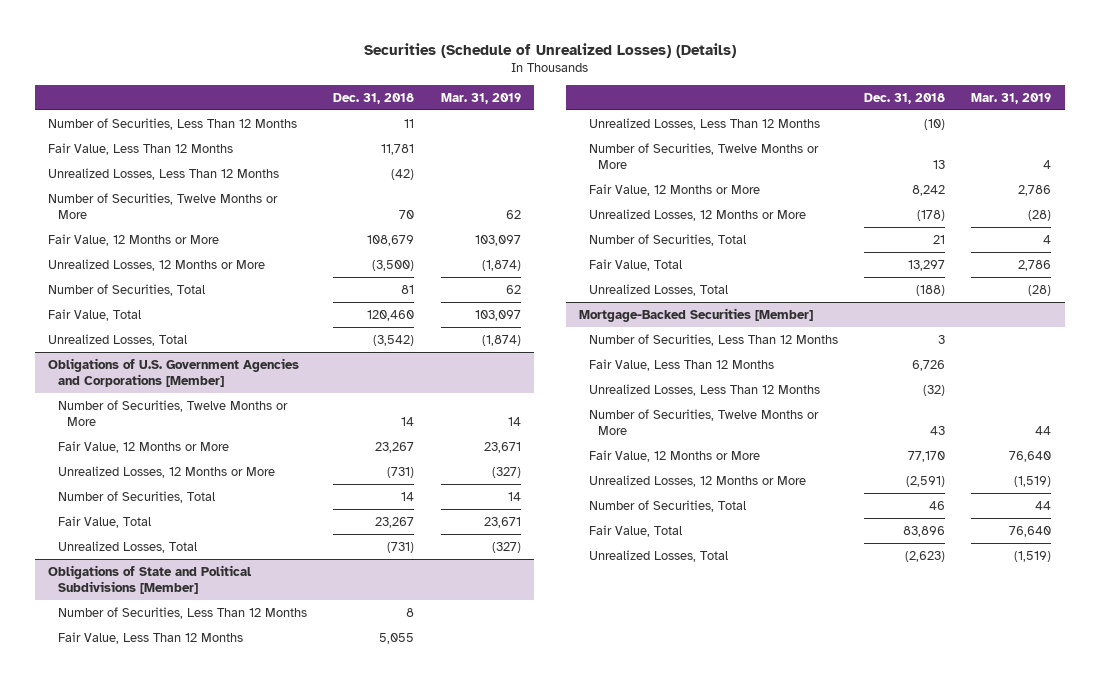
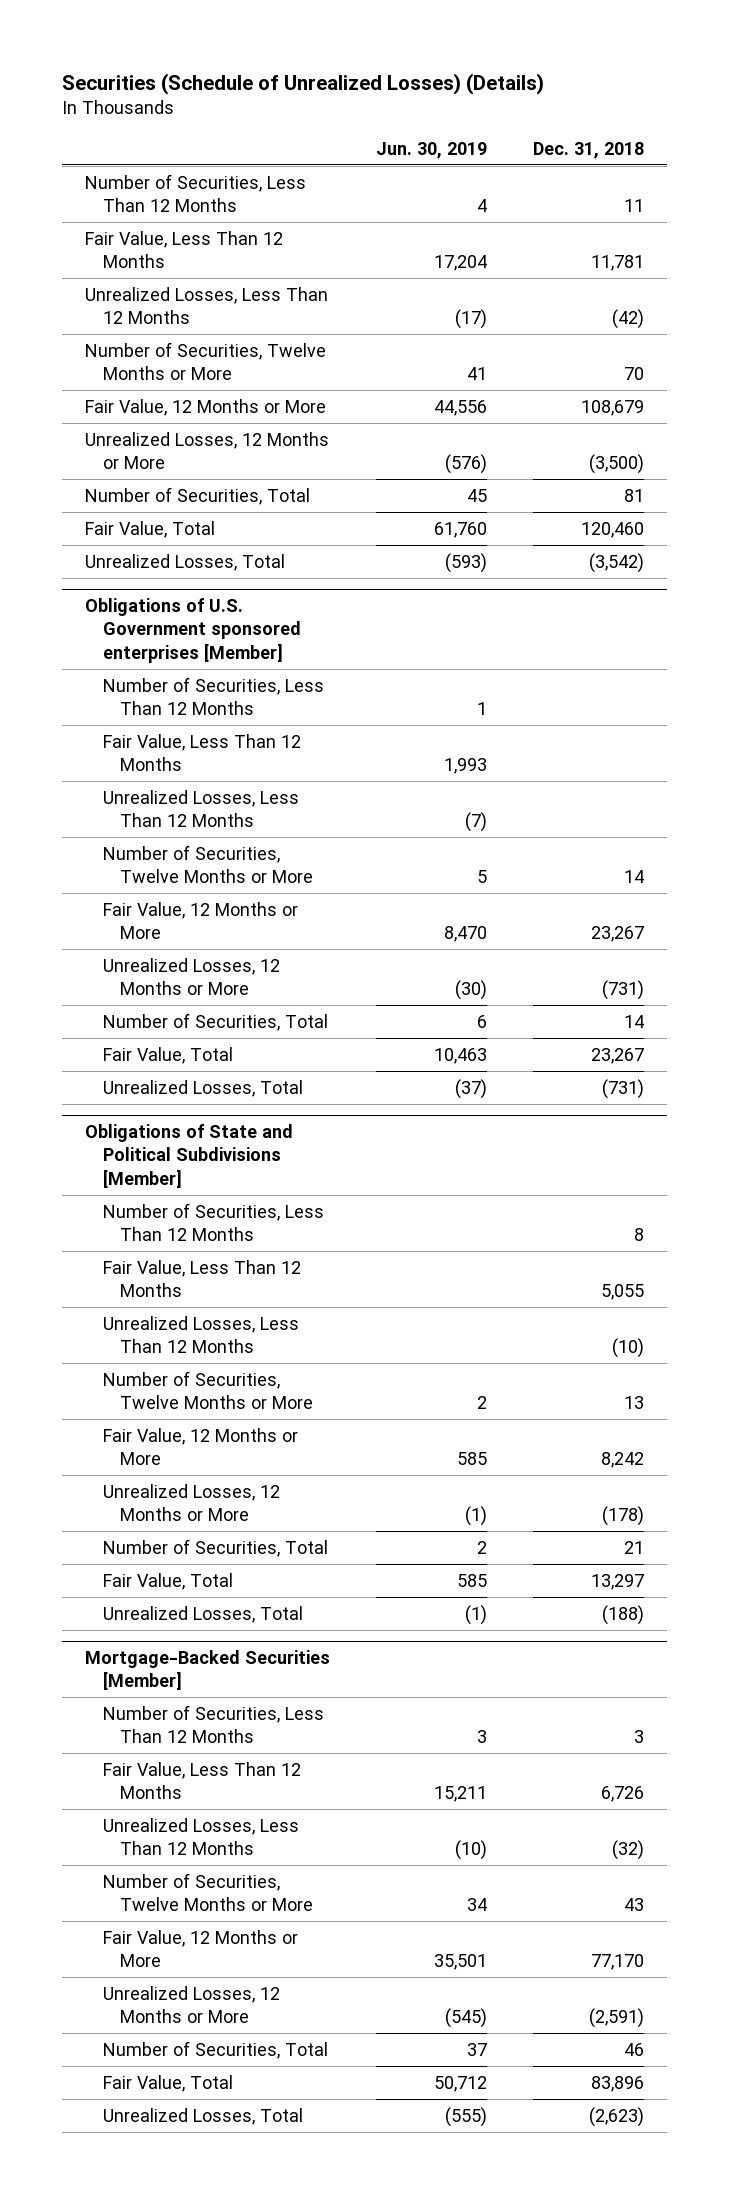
[440,92,521,104] Mar. 31, 2019 -> none
none -> [375,141,487,159] Jun. 30, 2019
[48,357,300,387] Obligations of U.S. Government Agencies and Corporations [Member] -> [84,598,301,663] Obligations of U.S. Government sponsored enterprises [Member]
none -> [102,676,324,715] Number of Securities, Less Than 12 Months
none -> [102,733,301,771] Fair Value, Less Than 12 Months
none -> [102,789,299,827] Unrealized Losses, Less Than 12 Months

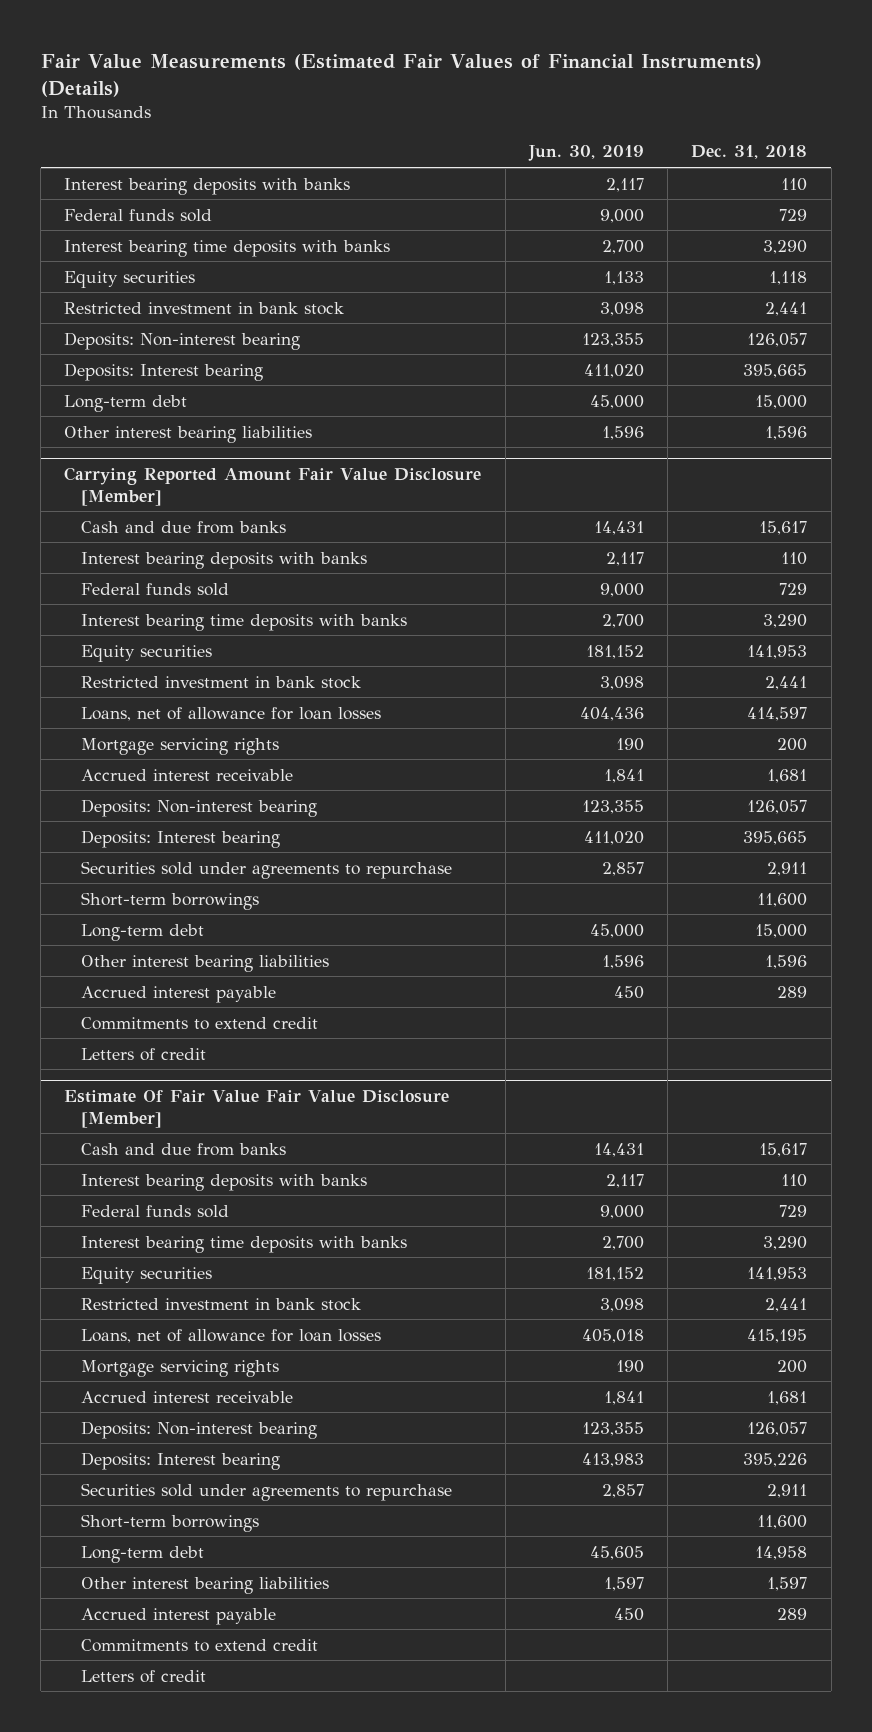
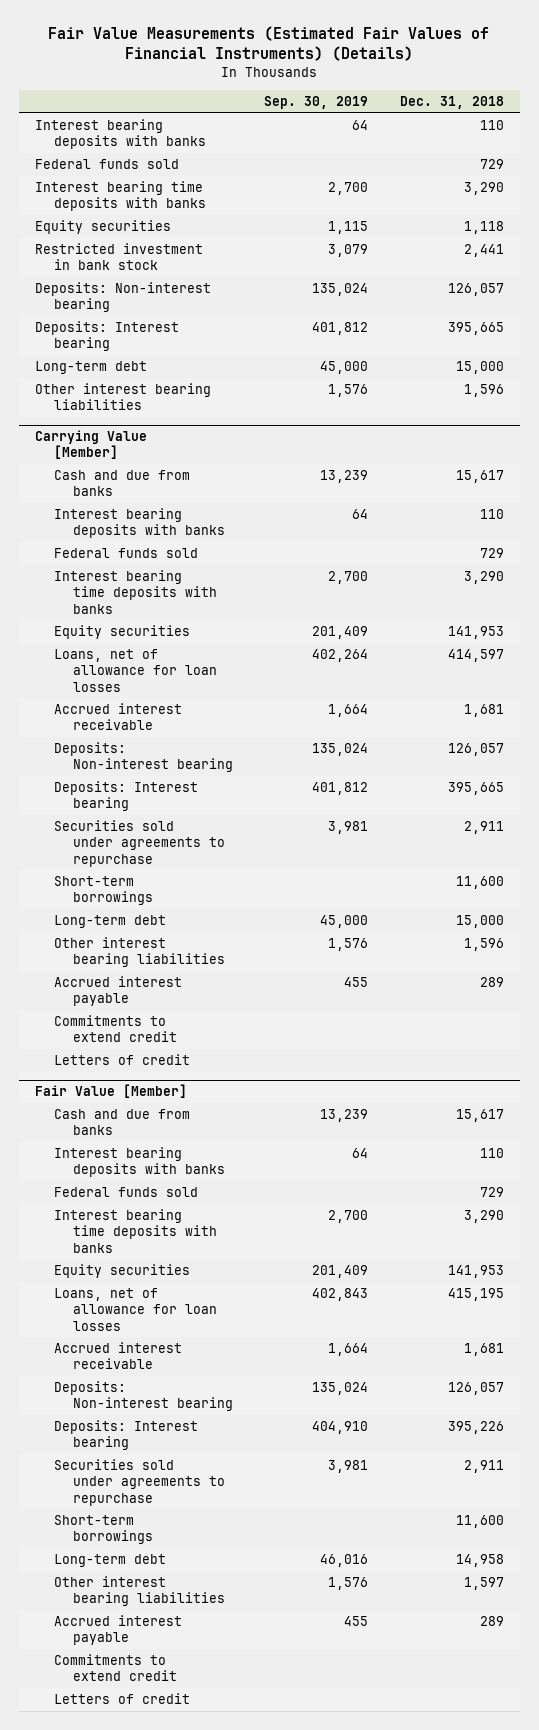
[527,145,644,162] Jun. 30, 2019 -> none
none -> [264,96,369,110] Sep. 30, 2019
[64,466,482,506] Carrying Reported Amount Fair Value Disclosure [Member] -> [34,430,147,460] Carrying Value [Member]
[81,675,362,689] Restricted investment in bank stock -> none
[81,737,280,755] Mortgage servicing rights -> none
[64,1089,450,1128] Estimate Of Fair Value Fair Value Disclosure [Member] -> [34,1084,187,1099] Fair Value [Member]
[81,1297,362,1311] Restricted investment in bank stock -> none
[81,1359,280,1377] Mortgage servicing rights -> none

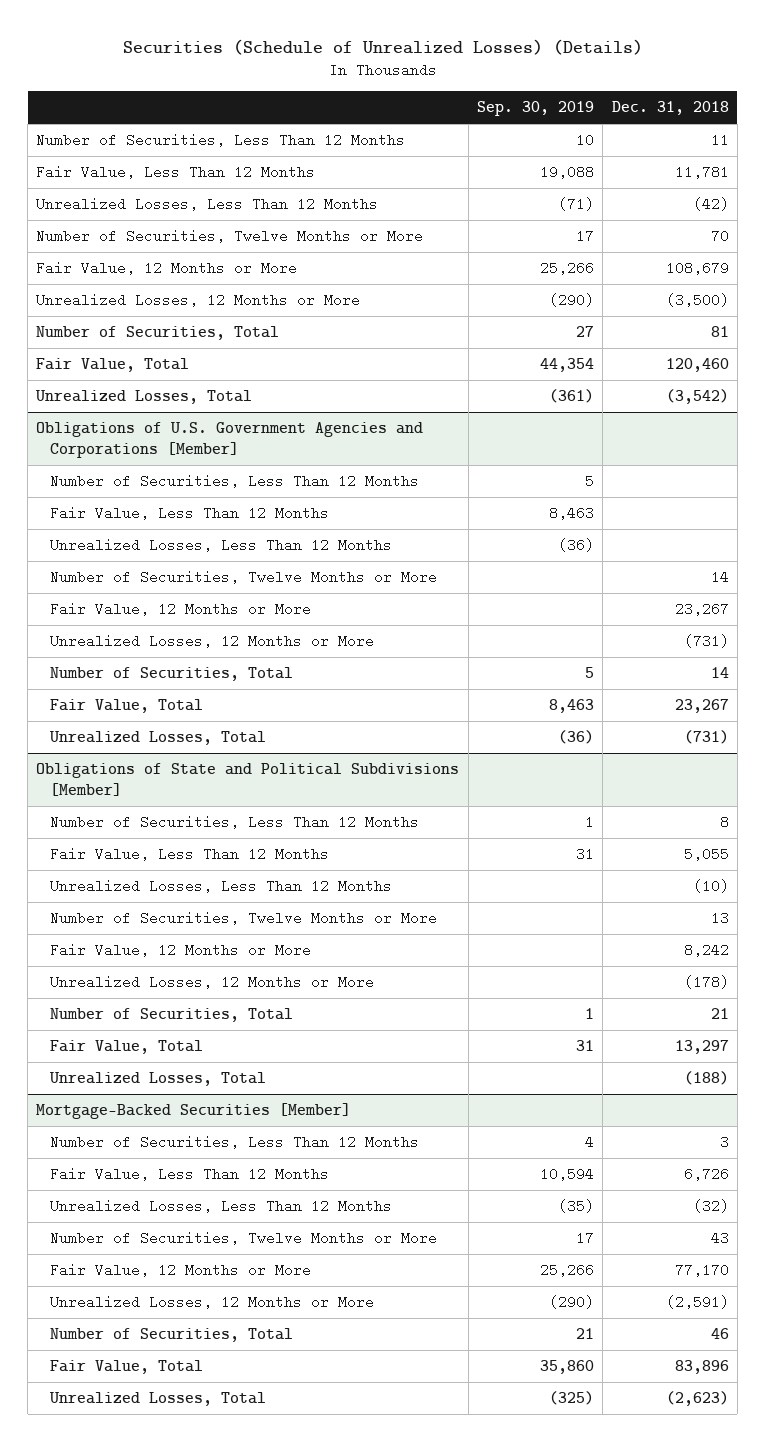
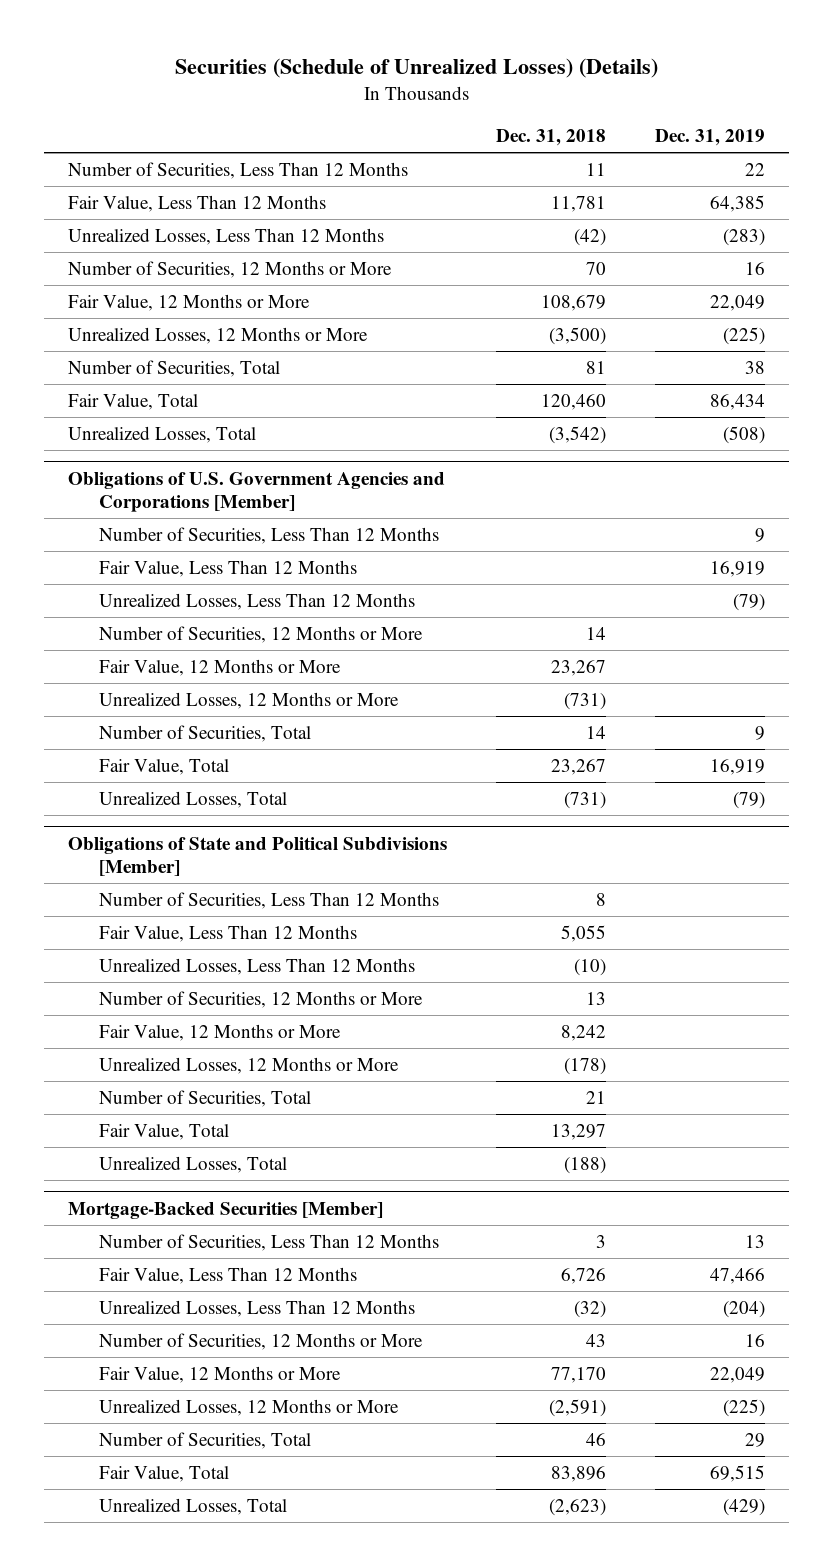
[477,101,595,117] Sep. 30, 2019 -> none
none -> [654,128,765,146] Dec. 31, 2019
[36,229,424,244] Number of Securities, Twelve Months or More -> [68,261,393,279] Number of Securities, 12 Months or More
[49,570,437,585] Number of Securities, Twelve Months or More -> [98,626,423,644] Number of Securities, 12 Months or More
[49,911,437,926] Number of Securities, Twelve Months or More -> [98,991,423,1009] Number of Securities, 12 Months or More
[49,1231,437,1246] Number of Securities, Twelve Months or More -> [98,1333,423,1351] Number of Securities, 12 Months or More

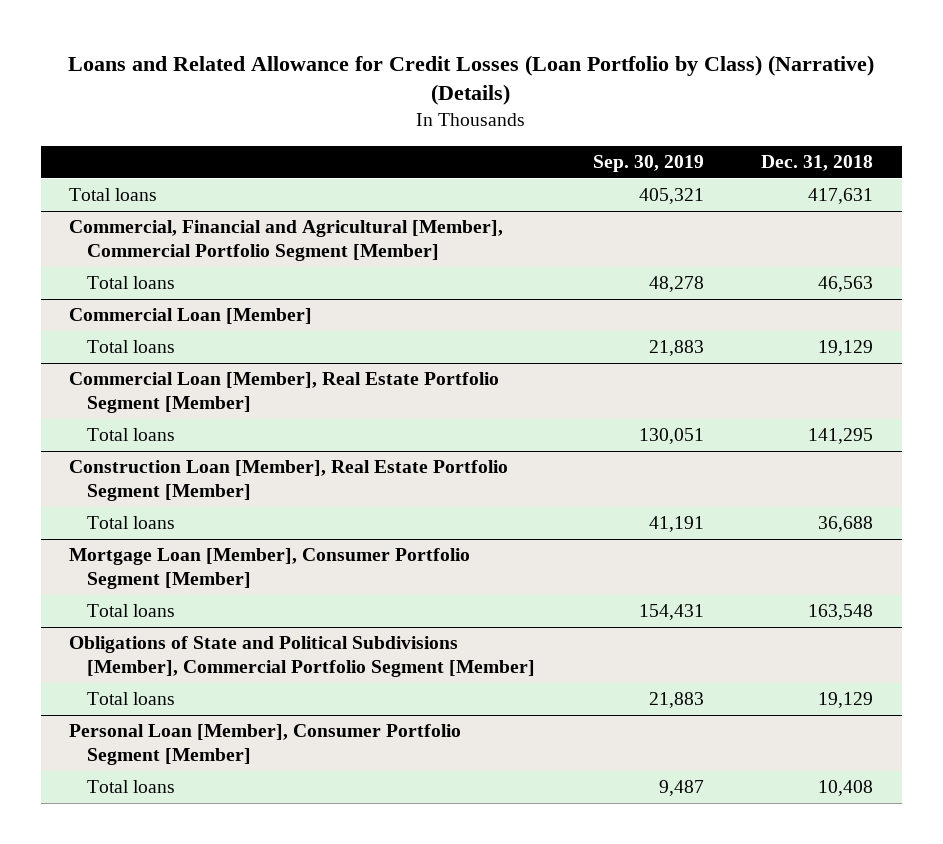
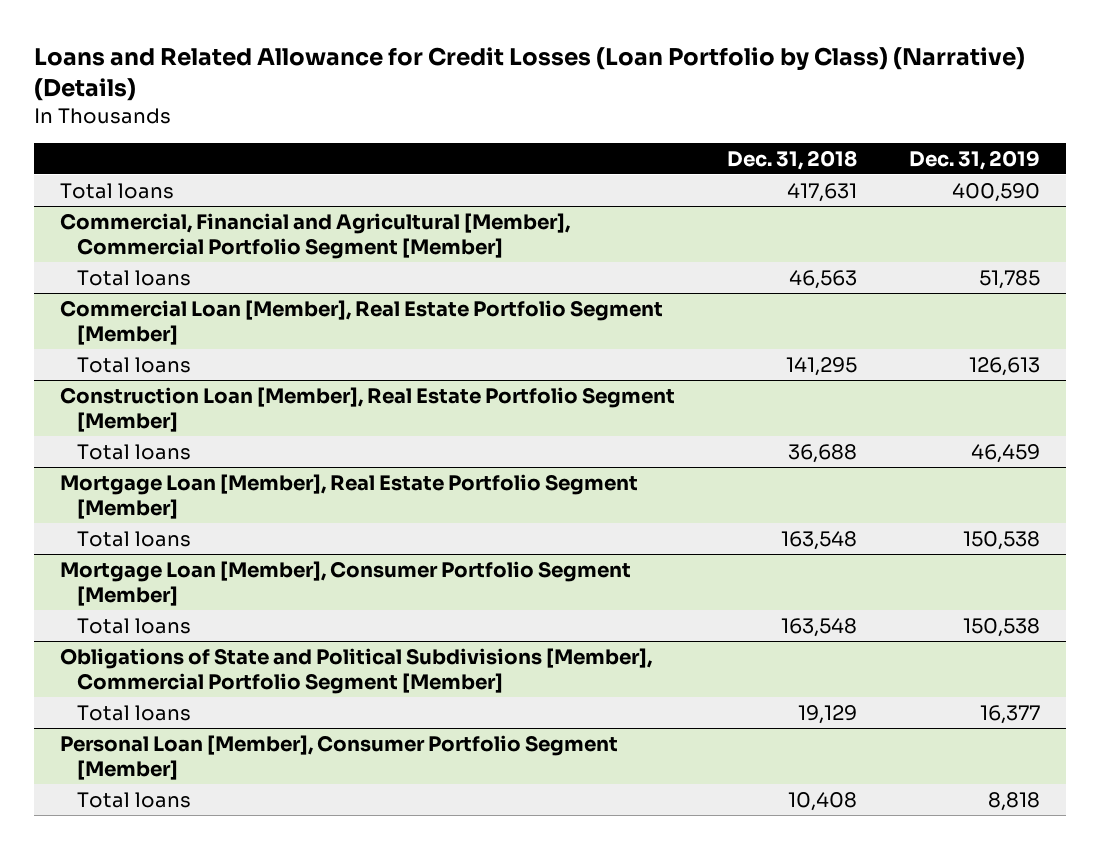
[592,154,704,172] Sep. 30, 2019 -> none
none -> [908,149,1040,170] Dec. 31, 2019
[69,308,313,325] Commercial Loan [Member] -> none
[87,340,176,354] Total loans -> none
none -> [59,473,638,520] Mortgage Loan [Member], Real Estate Portfolio Segment [Member]
none -> [77,530,192,547] Total loans

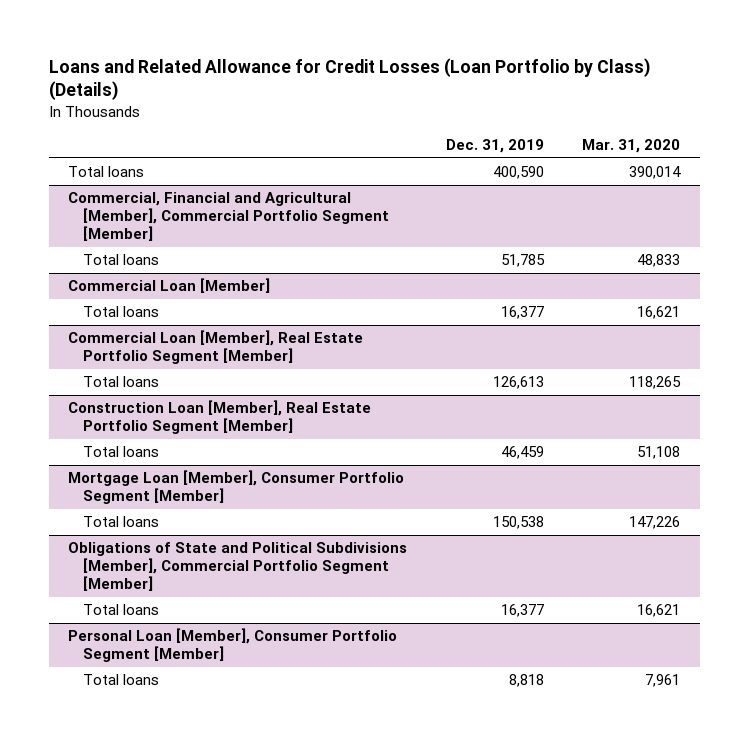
[33,46,1025,102] Loans and Related Allowance for Credit Losses (Loan Portfolio by Class) (Narrative) (Details) -> [49,57,652,101] Loans and Related Allowance for Credit Losses (Loan Portfolio by Class) (Details)
[726,149,857,170] Dec. 31, 2018 -> none
none -> [582,139,681,154] Mar. 31, 2020
none -> [68,278,271,294] Commercial Loan [Member]
none -> [82,306,159,318] Total loans
[59,473,638,520] Mortgage Loan [Member], Real Estate Portfolio Segment [Member] -> none
[77,530,192,547] Total loans -> none

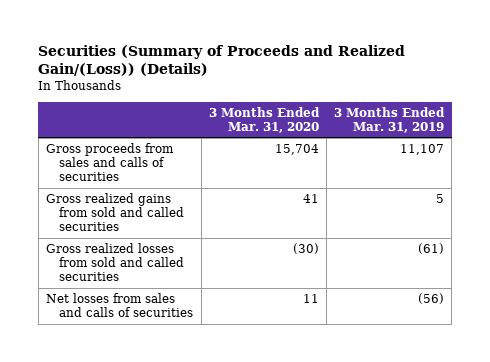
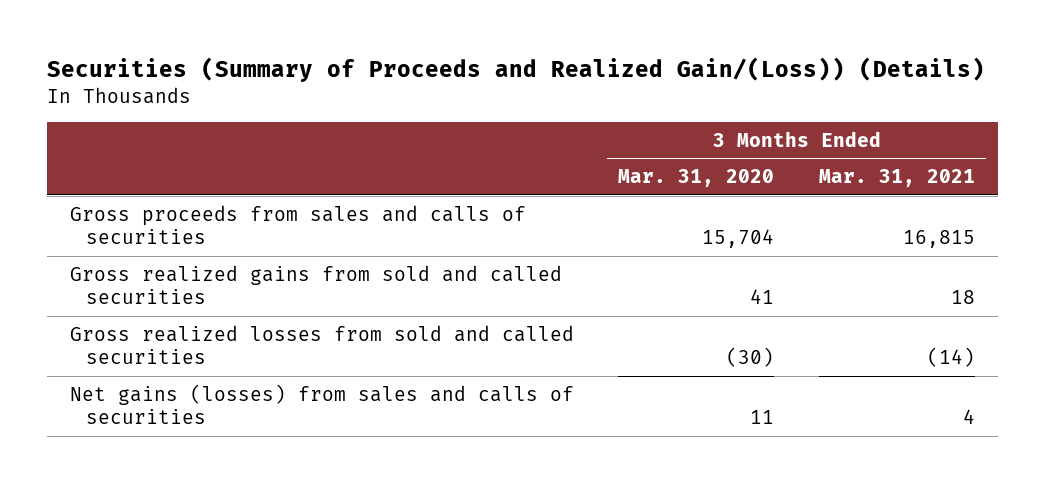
[334,106,446,133] 3 Months Ended Mar. 31, 2019 -> none
none -> [819,169,976,188] Mar. 31, 2021
[46,293,194,318] Net losses from sales and calls of securities -> [69,383,574,425] Net gains (losses) from sales and calls of securities

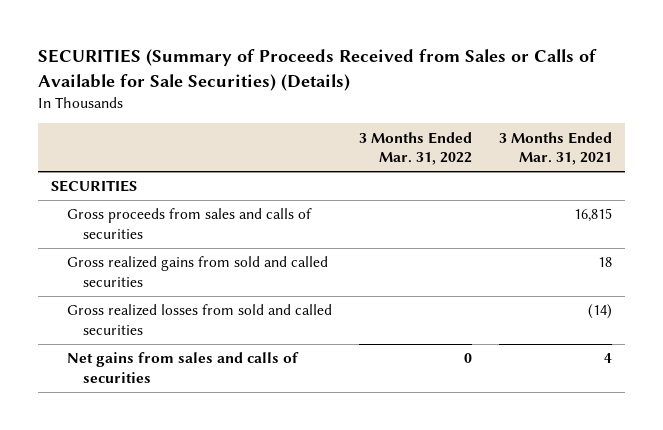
[47,56,986,82] Securities (Summary of Proceeds and Realized Gain/(Loss)) (Details) -> [37,49,597,91] SECURITIES (Summary of Proceeds Received from Sales or Calls of Available for Sale Securities) (Details)
[618,169,775,188] Mar. 31, 2020 -> none
none -> [358,131,472,166] 3 Months Ended Mar. 31, 2022
none -> [51,180,138,193] SECURITIES
[69,383,574,425] Net gains (losses) from sales and calls of securities -> [67,352,300,383] Net gains from sales and calls of securities

